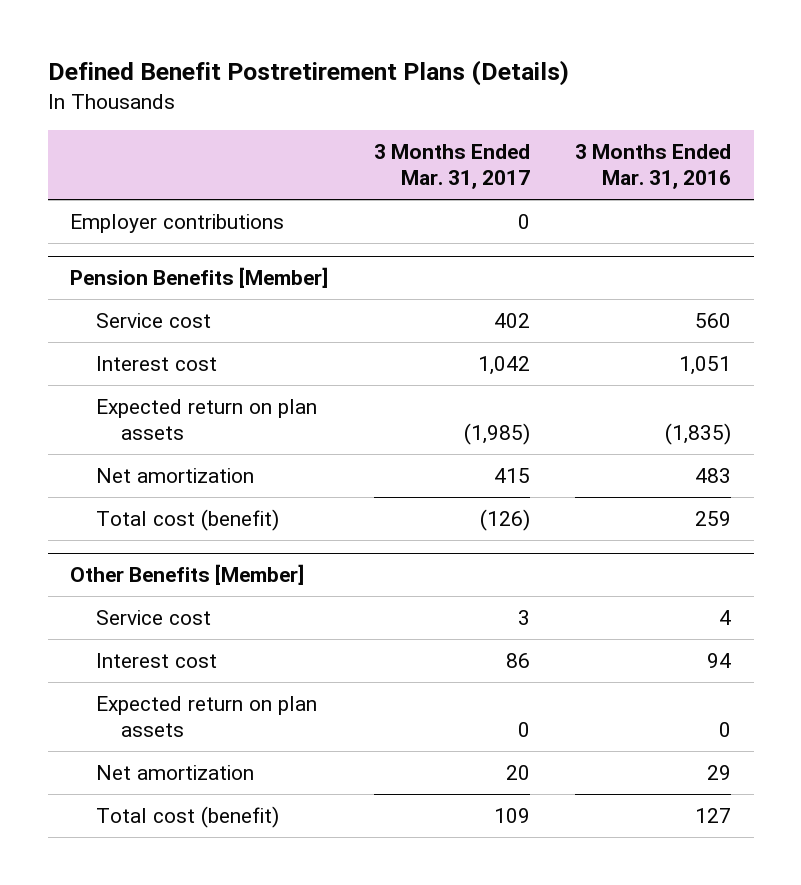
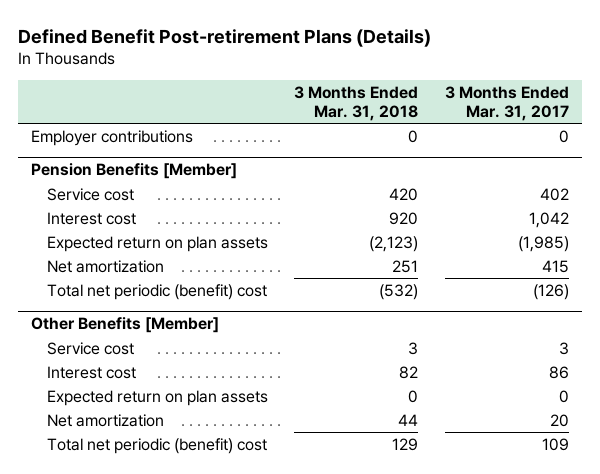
[47,60,569,87] Defined Benefit Postretirement Plans (Details) -> [18,28,432,47] Defined Benefit Post-retirement Plans (Details)
[575,143,732,190] 3 Months Ended Mar. 31, 2016 -> none
none -> [294,85,419,122] 3 Months Ended Mar. 31, 2018
[95,508,279,531] Total cost (benefit) -> [46,283,267,300] Total net periodic (benefit) cost
[95,805,279,828] Total cost (benefit) -> [46,437,267,454] Total net periodic (benefit) cost

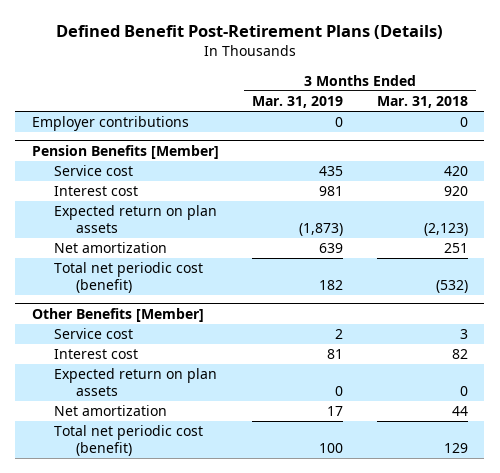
[18,28,432,47] Defined Benefit Post-retirement Plans (Details) -> [55,25,443,40] Defined Benefit Post-Retirement Plans (Details)
[444,85,569,122] 3 Months Ended Mar. 31, 2017 -> none
none -> [252,96,344,109] Mar. 31, 2019
[46,283,267,300] Total net periodic (benefit) cost -> [53,262,203,294] Total net periodic cost (benefit)
[46,437,267,454] Total net periodic (benefit) cost -> [53,425,203,457] Total net periodic cost (benefit)

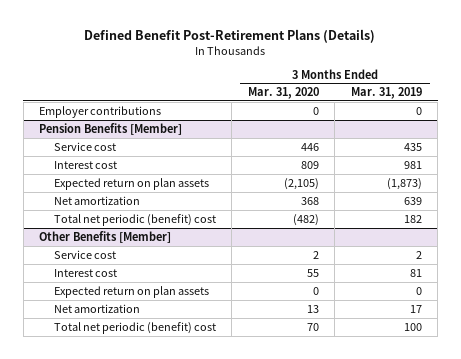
[376,96,468,109] Mar. 31, 2018 -> none
none -> [247,87,319,100] Mar. 31, 2020
[53,262,203,294] Total net periodic cost (benefit) -> [53,213,216,226] Total net periodic (benefit) cost
[53,425,203,457] Total net periodic cost (benefit) -> [53,321,216,334] Total net periodic (benefit) cost

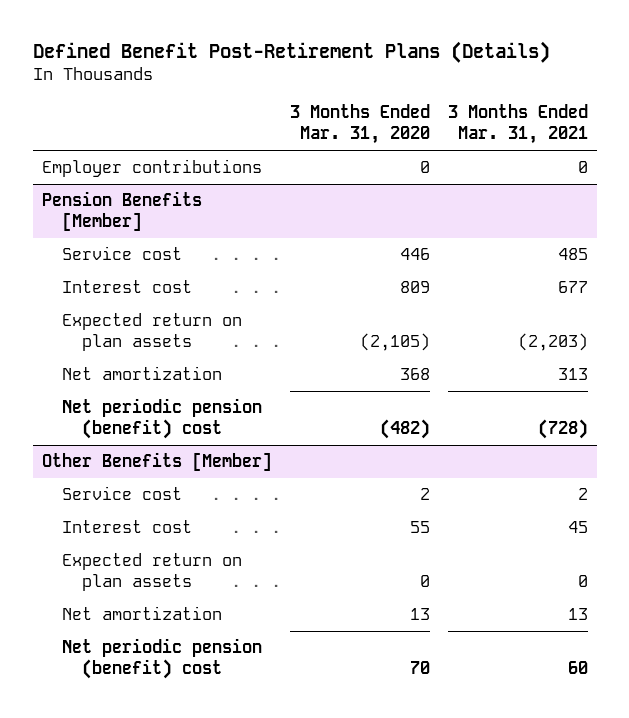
[350,87,422,100] Mar. 31, 2019 -> none
none -> [447,104,588,145] 3 Months Ended Mar. 31, 2021
[53,213,216,226] Total net periodic (benefit) cost -> [62,398,263,440] Net periodic pension (benefit) cost
[53,321,216,334] Total net periodic (benefit) cost -> [62,638,263,680] Net periodic pension (benefit) cost

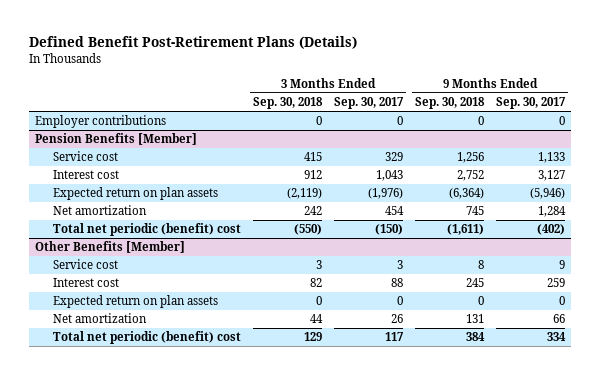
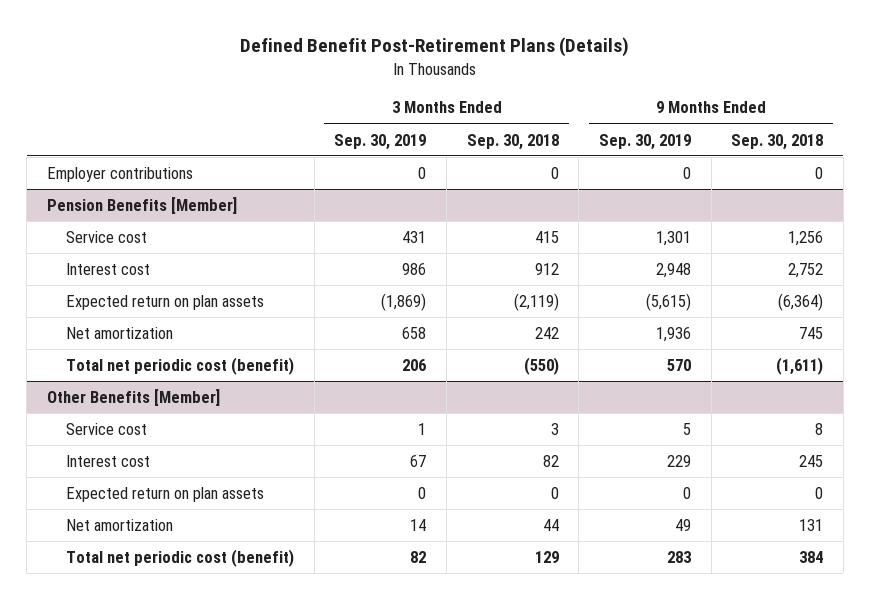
[333,97,404,110] Sep. 30, 2017 -> none
[495,97,566,110] Sep. 30, 2017 -> none
none -> [334,133,427,150] Sep. 30, 2019
none -> [598,133,691,150] Sep. 30, 2019
[53,223,242,237] Total net periodic (benefit) cost -> [66,357,295,376] Total net periodic cost (benefit)
[53,331,242,345] Total net periodic (benefit) cost -> [66,549,295,568] Total net periodic cost (benefit)

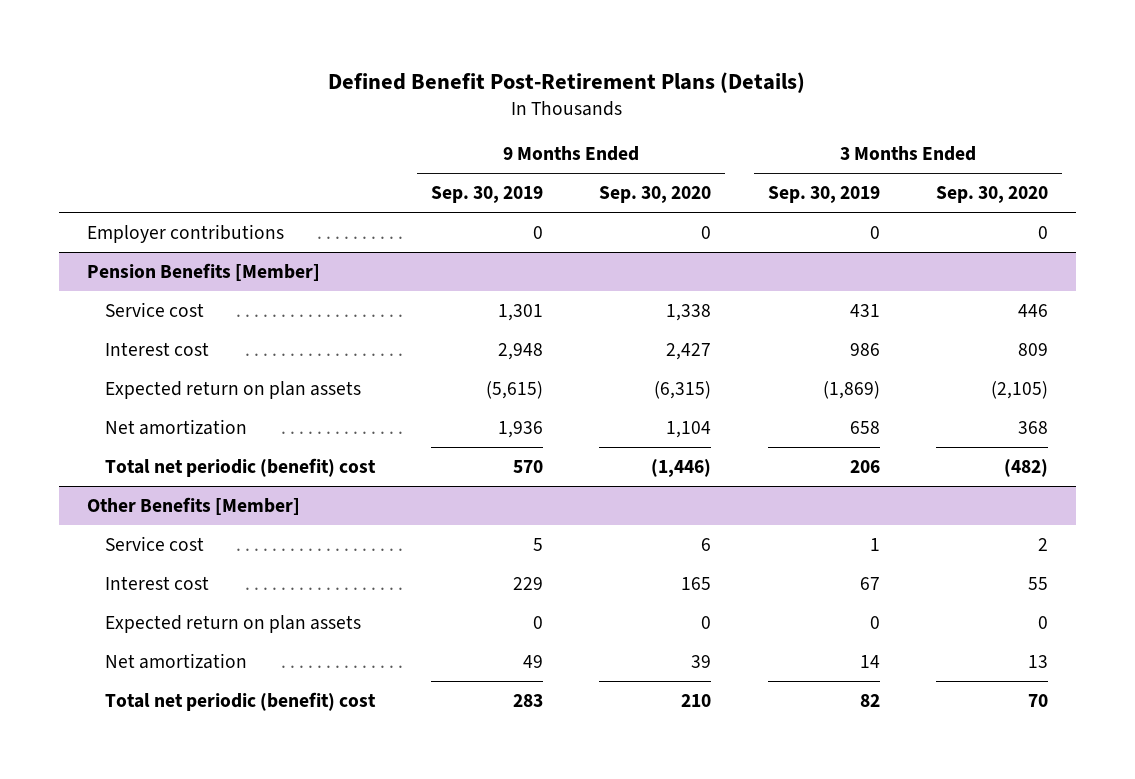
[466,133,559,150] Sep. 30, 2018 -> none
[731,133,824,150] Sep. 30, 2018 -> none
none -> [599,186,712,204] Sep. 30, 2020
none -> [935,186,1048,204] Sep. 30, 2020
[66,357,295,376] Total net periodic cost (benefit) -> [105,457,377,477] Total net periodic (benefit) cost
[66,549,295,568] Total net periodic cost (benefit) -> [105,691,377,711] Total net periodic (benefit) cost

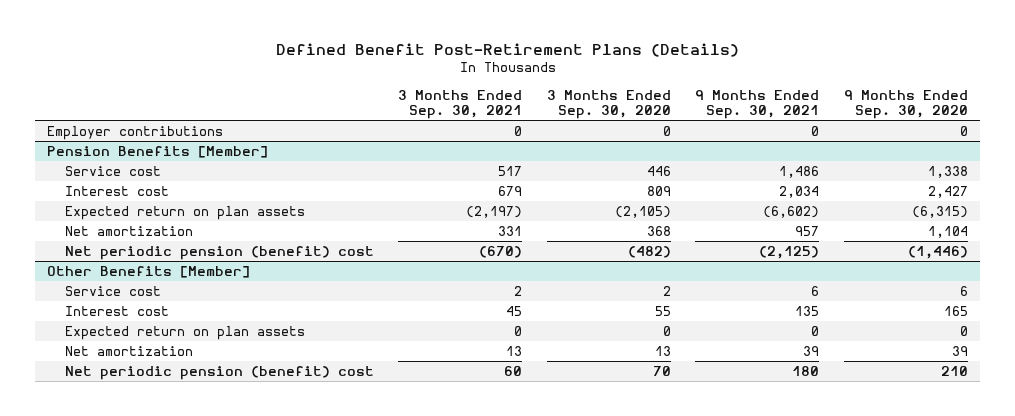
[431,186,544,204] Sep. 30, 2019 -> none
[767,186,880,204] Sep. 30, 2019 -> none
none -> [398,90,523,120] 3 Months Ended Sep. 30, 2021
none -> [695,90,820,120] 9 Months Ended Sep. 30, 2021
[105,457,377,477] Total net periodic (benefit) cost -> [64,246,374,261] Net periodic pension (benefit) cost
[105,691,377,711] Total net periodic (benefit) cost -> [64,366,374,381] Net periodic pension (benefit) cost

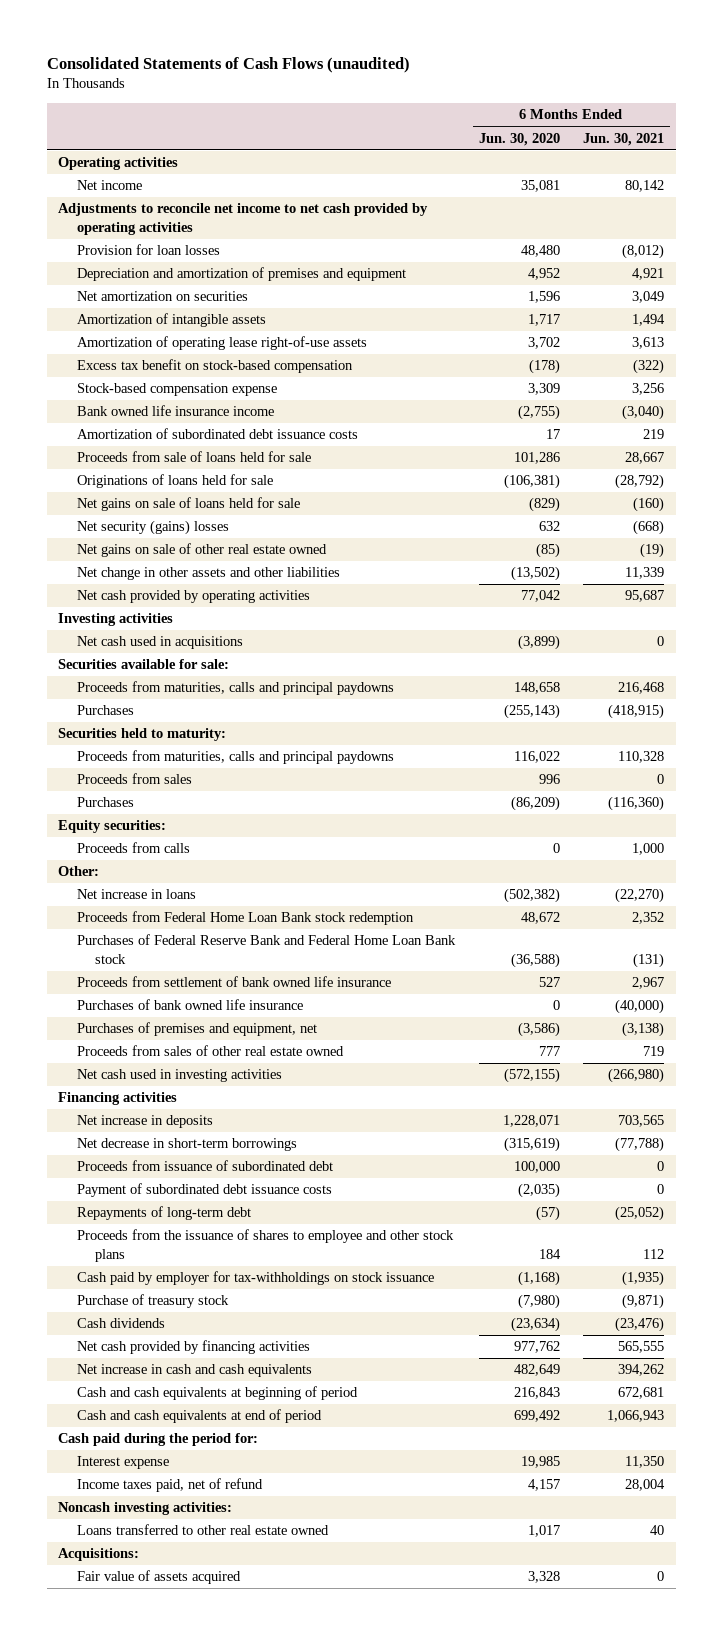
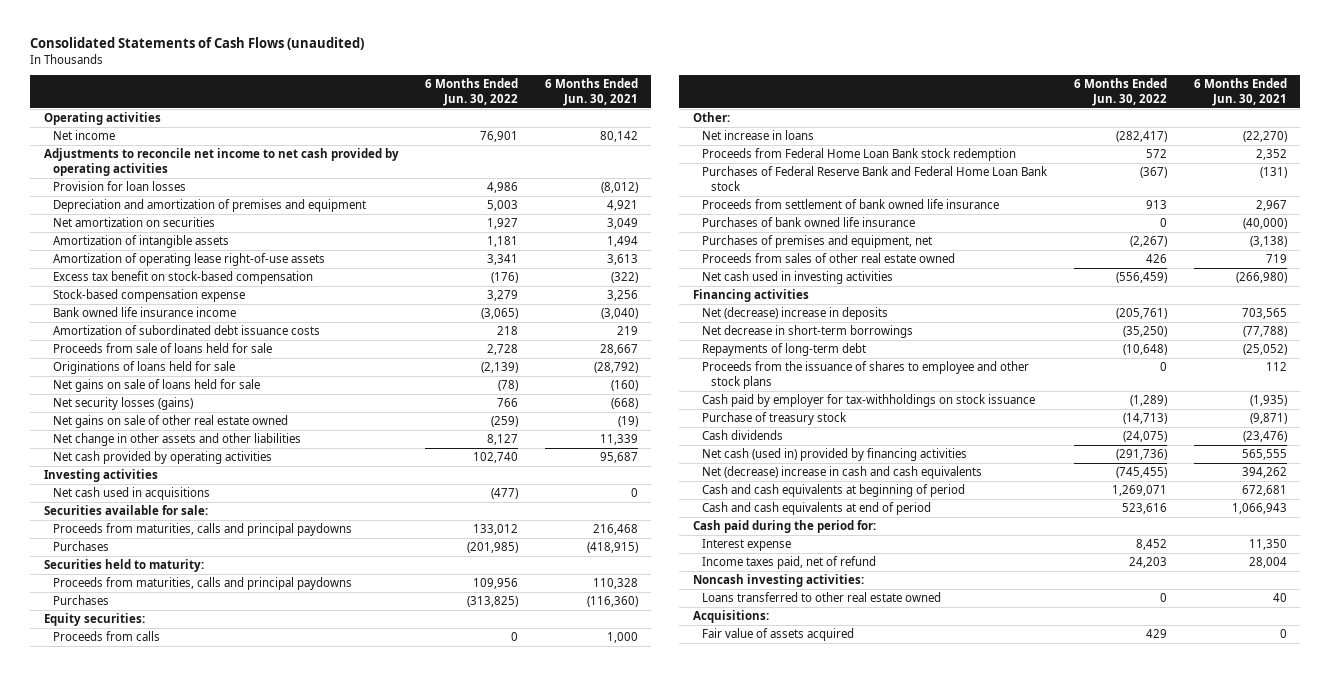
[478,132,560,146] Jun. 30, 2020 -> none
none -> [425,78,519,106] 6 Months Ended Jun. 30, 2022
[76,520,229,536] Net security (gains) losses -> [52,397,193,411] Net security losses (gains)
[76,773,192,785] Proceeds from sales -> none
[76,1115,213,1129] Net increase in deposits -> [701,307,888,321] Net (decrease) increase in deposits
[76,1160,333,1172] Proceeds from issuance of subordinated debt -> none
[76,1183,332,1198] Payment of subordinated debt issuance costs -> none
[76,1340,310,1355] Net cash provided by financing activities -> [701,448,967,462] Net cash (used in) provided by financing activities
[76,1364,312,1378] Net increase in cash and cash equivalents -> [701,466,982,480] Net (decrease) increase in cash and cash equivalents

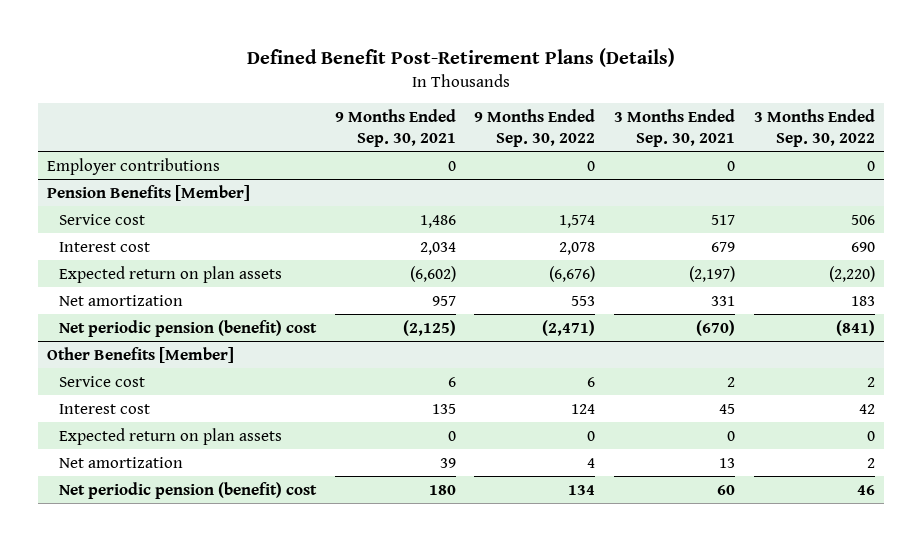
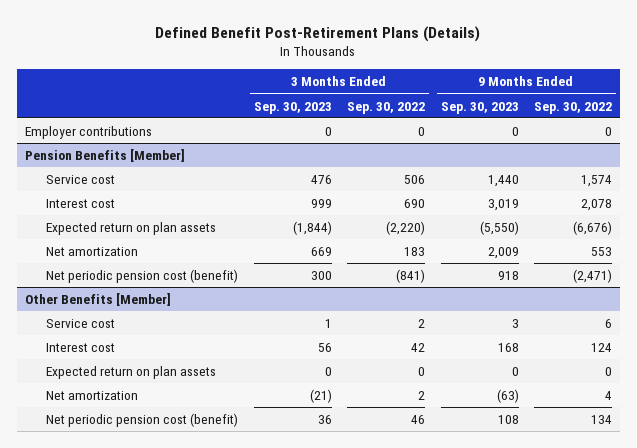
[334,109,456,147] 9 Months Ended Sep. 30, 2021 -> none
[614,109,736,147] 3 Months Ended Sep. 30, 2021 -> none
none -> [253,101,332,114] Sep. 30, 2023
none -> [440,101,519,114] Sep. 30, 2023
[59,319,318,337] Net periodic pension (benefit) cost -> [46,268,239,283] Net periodic pension cost (benefit)
[59,481,318,499] Net periodic pension (benefit) cost -> [46,412,239,427] Net periodic pension cost (benefit)

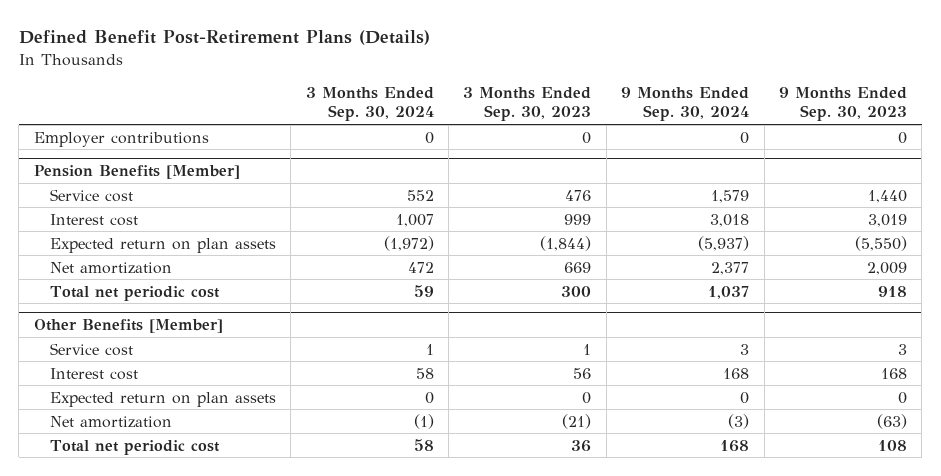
[347,101,426,114] Sep. 30, 2022 -> none
[533,101,612,114] Sep. 30, 2022 -> none
none -> [305,87,434,122] 3 Months Ended Sep. 30, 2024
none -> [621,87,750,122] 9 Months Ended Sep. 30, 2024
[46,268,239,283] Net periodic pension cost (benefit) -> [49,285,220,301] Total net periodic cost
[46,412,239,427] Net periodic pension cost (benefit) -> [49,439,220,455] Total net periodic cost

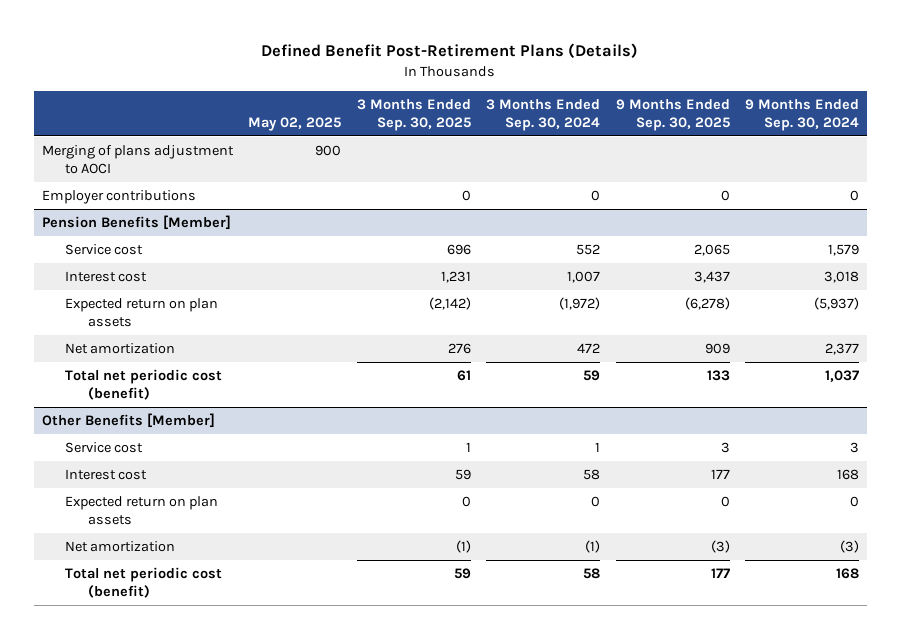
[463,87,592,122] 3 Months Ended Sep. 30, 2023 -> none
[779,87,908,122] 9 Months Ended Sep. 30, 2023 -> none
none -> [248,116,342,131] May 02, 2025
none -> [356,98,471,131] 3 Months Ended Sep. 30, 2025
none -> [615,98,730,131] 9 Months Ended Sep. 30, 2025
none -> [41,145,234,175] Merging of plans adjustment to AOCI
[49,285,220,301] Total net periodic cost -> [64,369,222,401] Total net periodic cost (benefit)
[49,439,220,455] Total net periodic cost -> [64,567,222,599] Total net periodic cost (benefit)

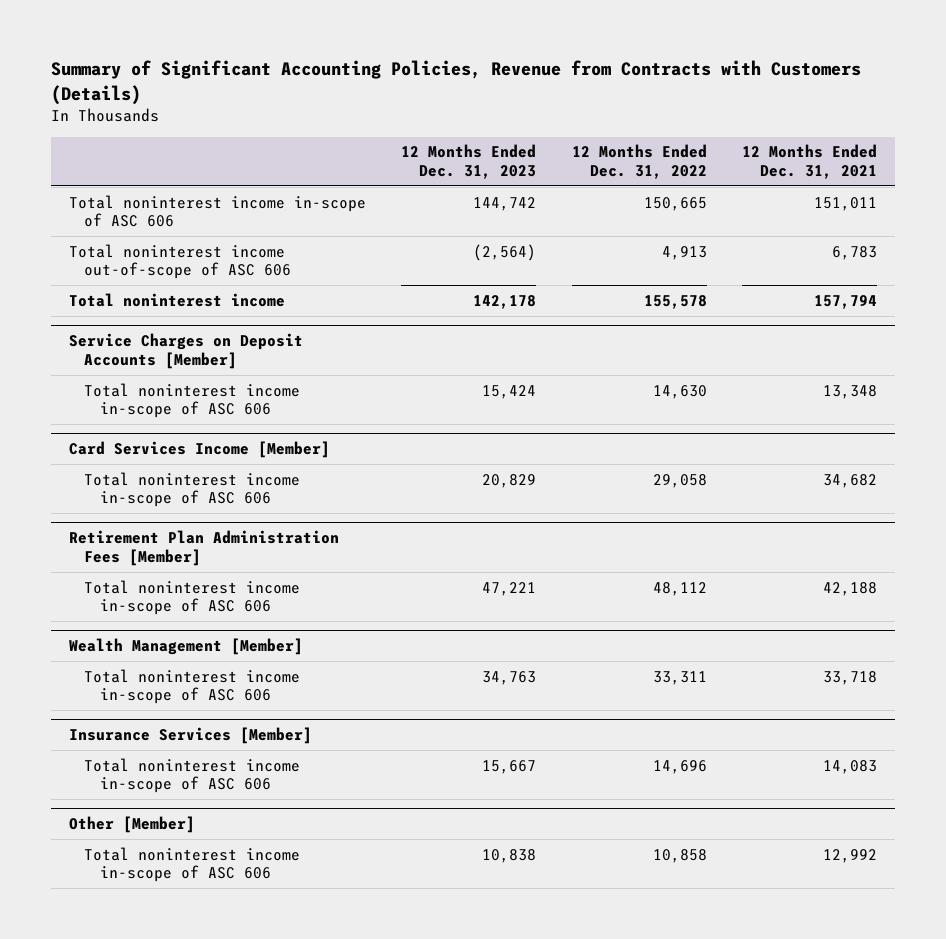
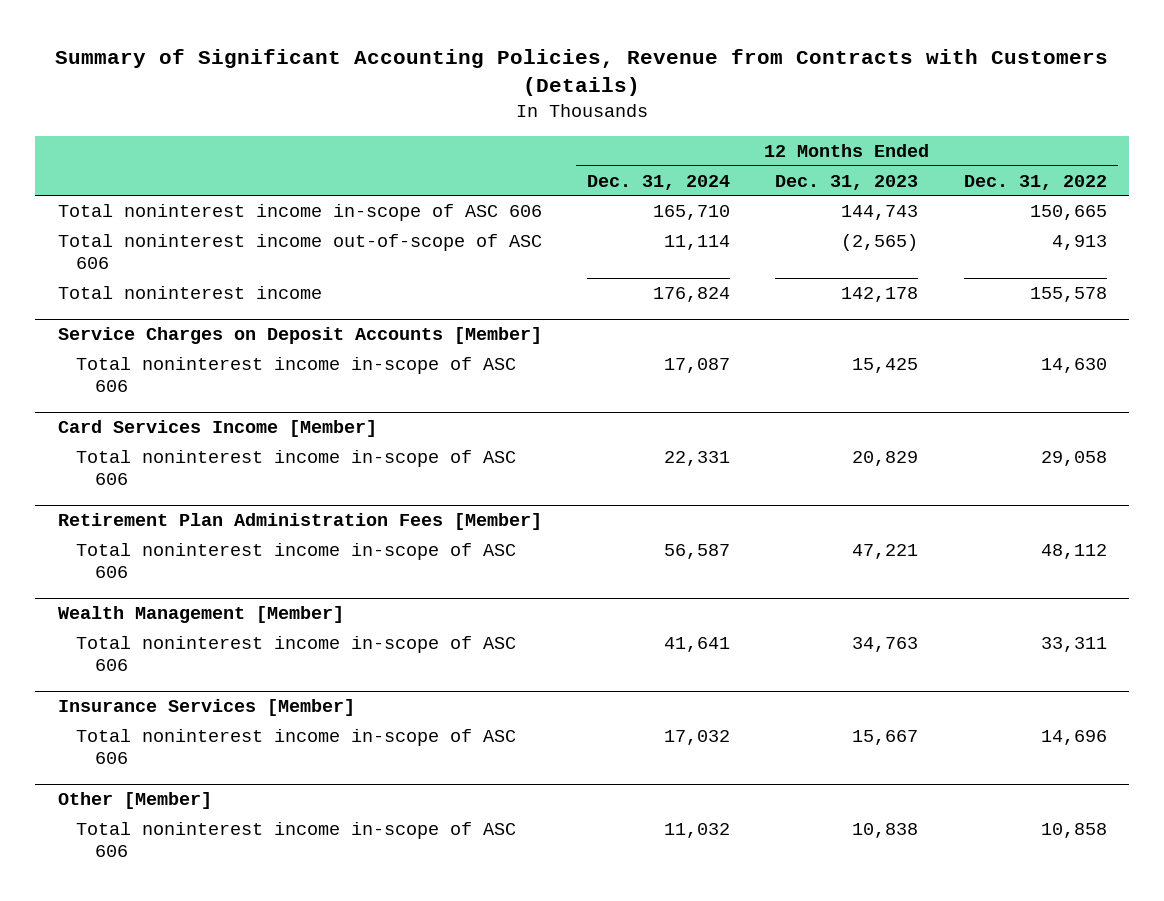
[742,144,878,180] 12 Months Ended Dec. 31, 2021 -> none
none -> [586,174,730,190] Dec. 31, 2024
[473,196,537,211] 144,742 -> [841,205,919,221] 144,743
[473,243,537,261] (2,564) -> [841,234,919,252] (2,565)
[482,384,537,399] 15,424 -> [852,358,919,374] 15,425

